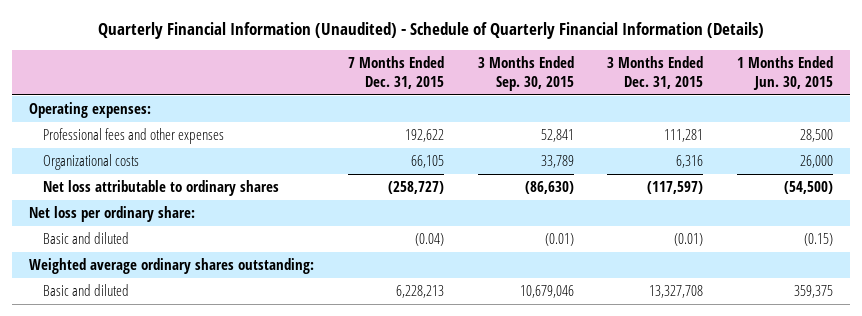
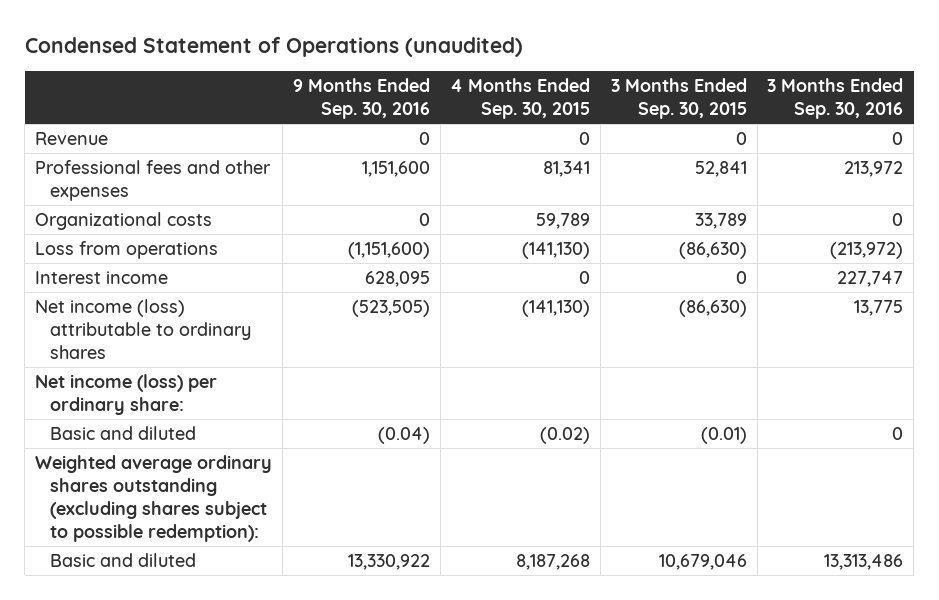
[98,22,765,40] Quarterly Financial Information (Unaudited) - Schedule of Quarterly Financial Information (Details) -> [24,37,523,58] Condensed Statement of Operations (unaudited)
[347,56,444,90] 7 Months Ended Dec. 31, 2015 -> none
[607,56,704,90] 3 Months Ended Dec. 31, 2015 -> none
[737,56,834,91] 1 Months Ended Jun. 30, 2015 -> none
none -> [292,78,430,119] 9 Months Ended Sep. 30, 2016
none -> [450,78,591,119] 4 Months Ended Sep. 30, 2015
none -> [767,78,904,119] 3 Months Ended Sep. 30, 2016
[28,102,151,119] Operating expenses: -> none
none -> [35,131,109,145] Revenue
none -> [35,240,219,259] Loss from operations
none -> [35,270,169,284] Interest income
[43,180,280,197] Net loss attributable to ordinary shares -> [35,298,251,359] Net income (loss) attributable to ordinary shares
[28,206,195,223] Net loss per ordinary share: -> [35,373,218,415] Net income (loss) per ordinary share:
[28,258,314,275] Weighted average ordinary shares outstanding: -> [35,454,273,542] Weighted average ordinary shares outstanding (excluding shares subject to possible redemption):

